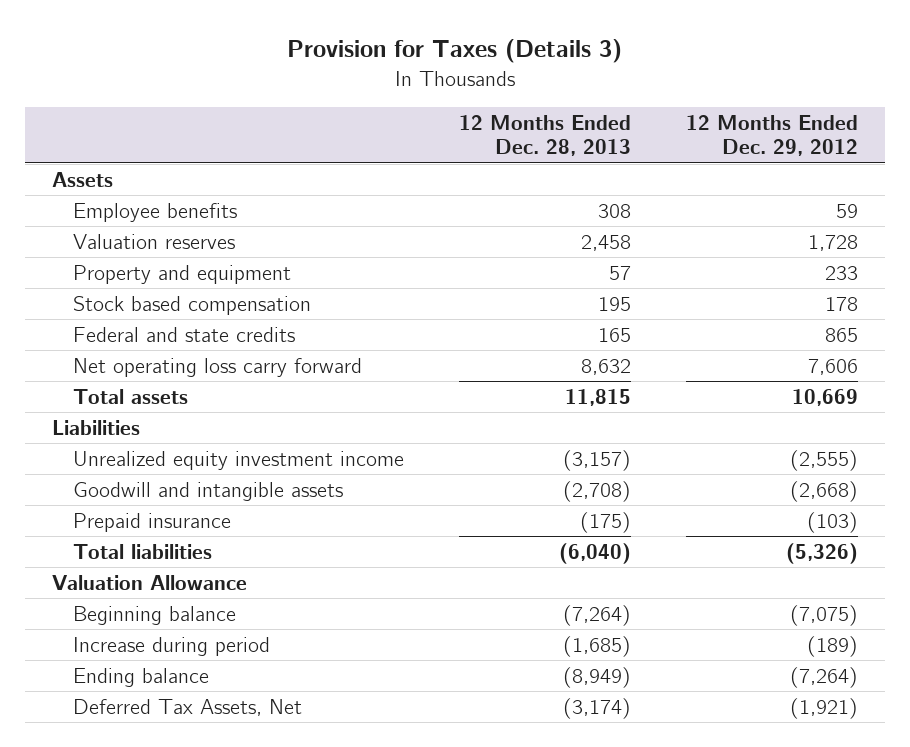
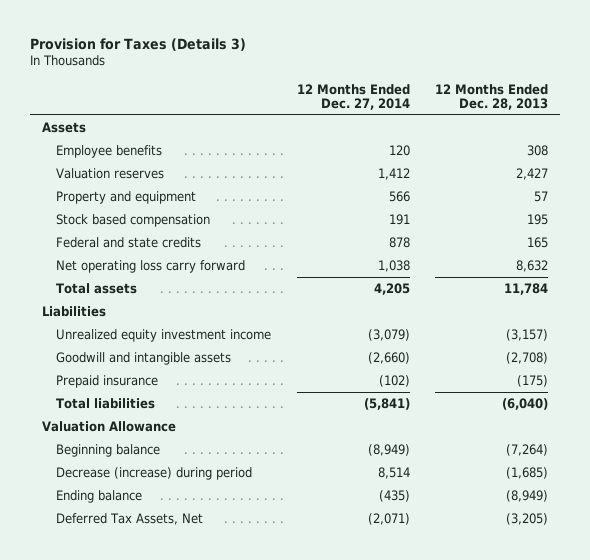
[685,114,858,157] 12 Months Ended Dec. 29, 2012 -> none
none -> [296,83,410,110] 12 Months Ended Dec. 27, 2014
[580,234,631,251] 2,458 -> [515,167,548,180] 2,427
[564,388,631,406] 11,815 -> [503,282,548,295] 11,784
[73,636,271,656] Increase during period -> [56,466,253,480] Decrease (increase) during period
[562,697,631,719] (3,174) -> [505,512,548,525] (3,205)

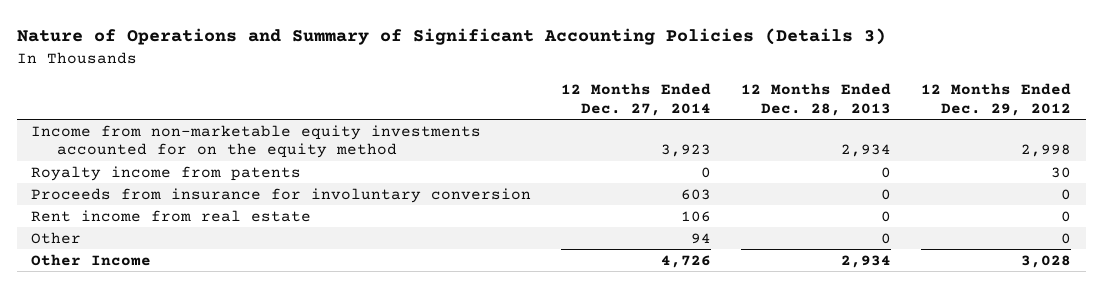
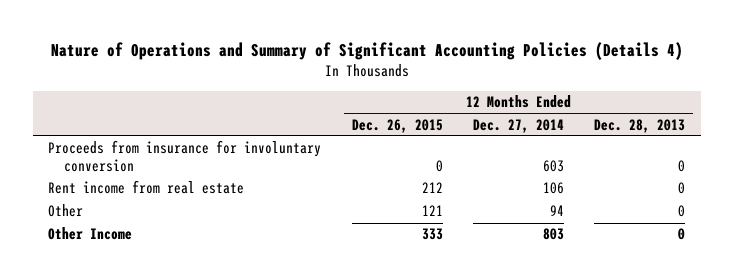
[16,28,886,46] Nature of Operations and Summary of Significant Accounting Policies (Details 3) -> [50,41,683,60] Nature of Operations and Summary of Significant Accounting Policies (Details 4)
[920,83,1071,116] 12 Months Ended Dec. 29, 2012 -> none
none -> [351,118,443,133] Dec. 26, 2015
[31,124,482,159] Income from non-marketable equity investments accounted for on the equity method -> none
[31,165,302,181] Royalty income from patents -> none
[661,254,712,268] 4,726 -> [543,228,565,241] 803
[841,254,892,268] 2,934 -> [678,228,686,241] 0

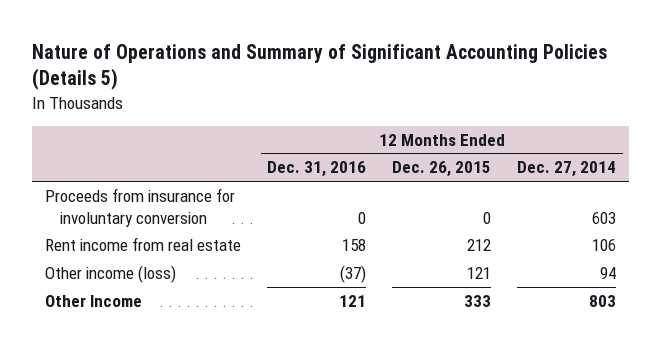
[50,41,683,60] Nature of Operations and Summary of Significant Accounting Policies (Details 4) -> [32,43,608,91] Nature of Operations and Summary of Significant Accounting Policies (Details 5)
[594,118,686,133] Dec. 28, 2013 -> none
none -> [267,161,367,178] Dec. 31, 2016
[48,204,84,218] Other -> [45,264,177,283] Other income (loss)

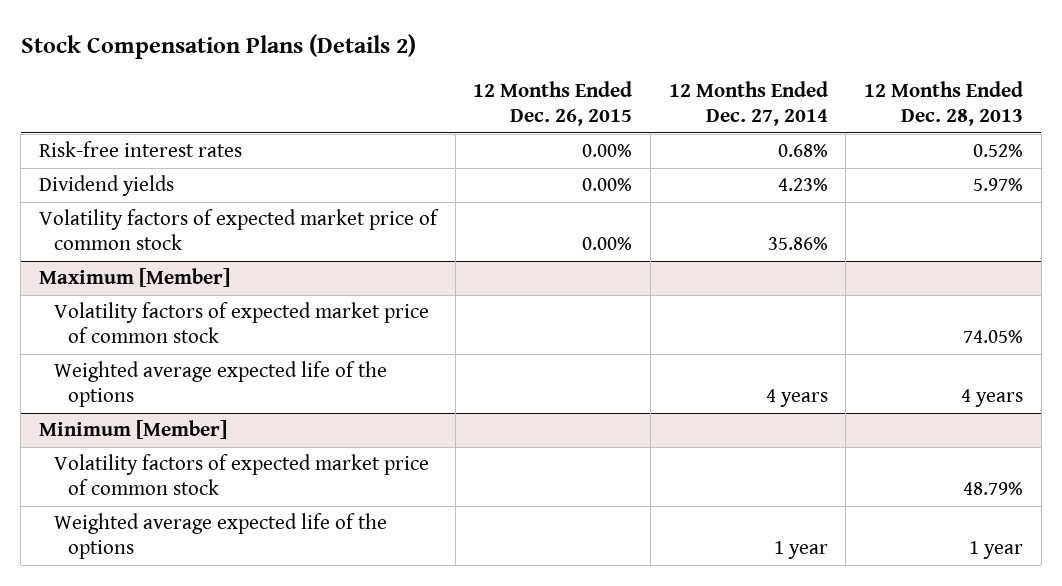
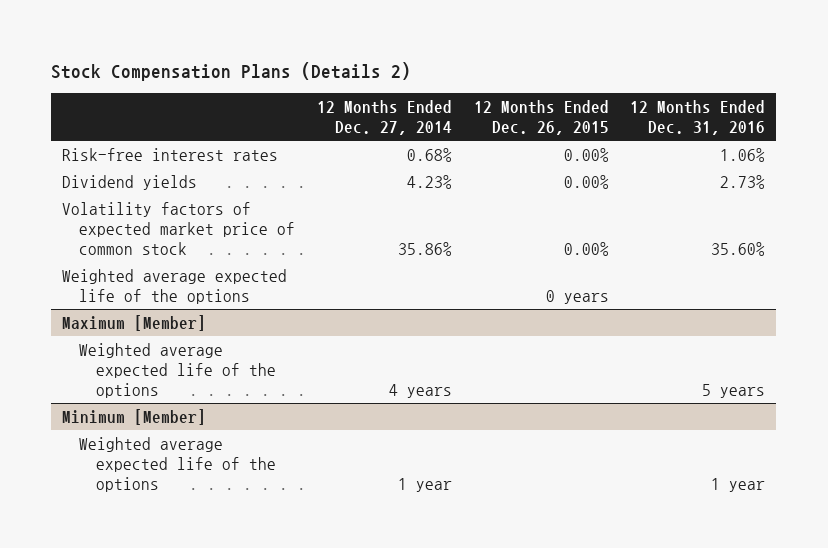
[863,81,1023,127] 12 Months Ended Dec. 28, 2013 -> none
none -> [630,100,766,136] 12 Months Ended Dec. 31, 2016
none -> [62,268,288,304] Weighted average expected life of the options
[53,302,429,344] Volatility factors of expected market price of common stock -> none
[53,454,429,496] Volatility factors of expected market price of common stock -> none

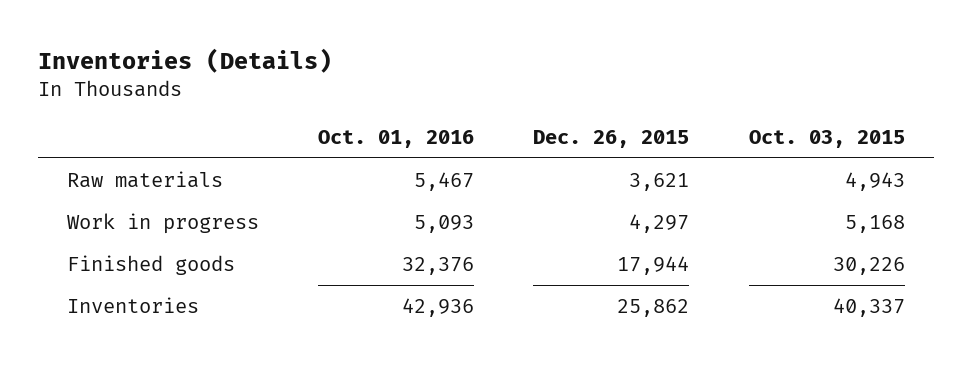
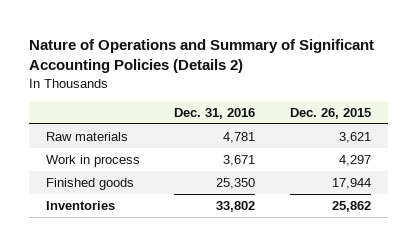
[37,47,332,73] Inventories (Details) -> [29,38,375,74] Nature of Operations and Summary of Significant Accounting Policies (Details 2)
[318,129,475,148] Oct. 01, 2016 -> none
[748,129,905,148] Oct. 03, 2015 -> none
none -> [174,107,256,119] Dec. 31, 2016
[67,212,260,234] Work in progress -> [46,154,141,167] Work in process

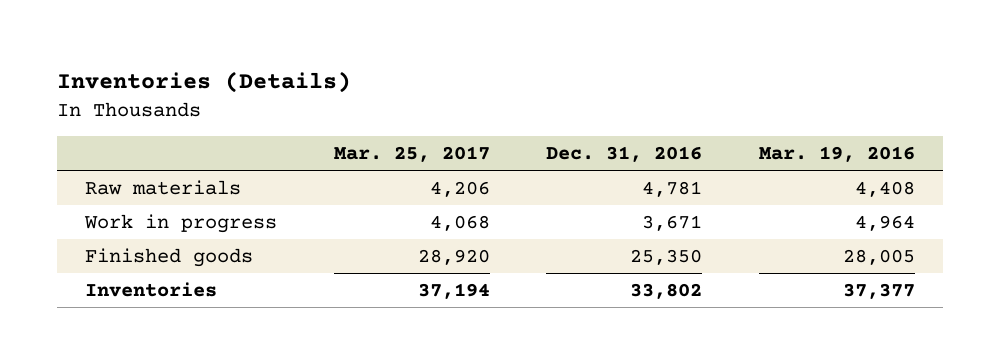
[29,38,375,74] Nature of Operations and Summary of Significant Accounting Policies (Details 2) -> [56,71,351,94] Inventories (Details)
[289,107,371,119] Dec. 26, 2015 -> none
none -> [333,146,490,163] Mar. 25, 2017
none -> [758,146,915,163] Mar. 19, 2016
[46,154,141,167] Work in process -> [84,213,278,233] Work in progress

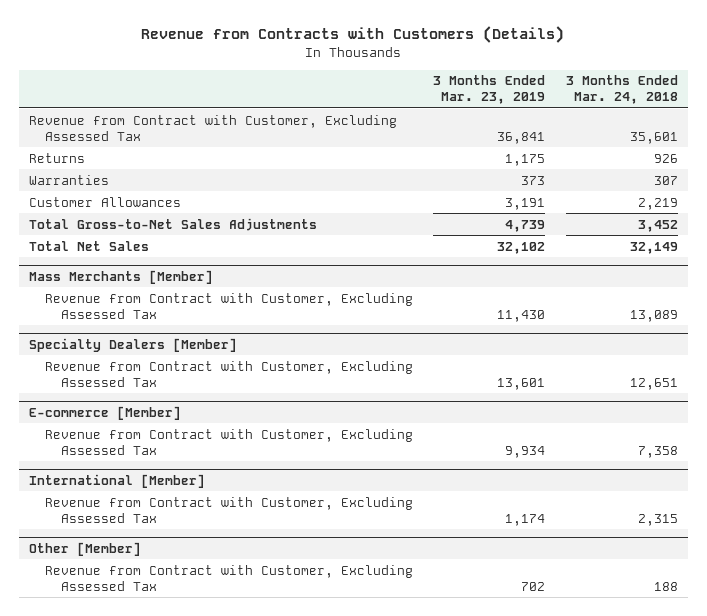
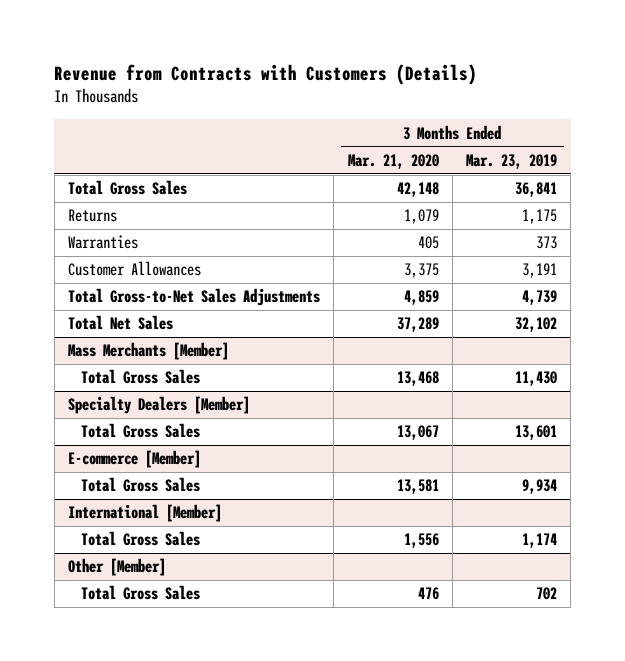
[565,75,678,105] 3 Months Ended Mar. 24, 2018 -> none
none -> [347,153,439,169] Mar. 21, 2020
[29,114,398,141] Revenue from Contract with Customer, Excluding Assessed Tax -> [68,180,188,196] Total Gross Sales
[44,292,413,319] Revenue from Contract with Customer, Excluding Assessed Tax -> [80,369,200,385] Total Gross Sales
[44,360,413,387] Revenue from Contract with Customer, Excluding Assessed Tax -> [80,423,200,439] Total Gross Sales
[44,428,413,455] Revenue from Contract with Customer, Excluding Assessed Tax -> [80,477,200,493] Total Gross Sales
[44,496,413,523] Revenue from Contract with Customer, Excluding Assessed Tax -> [80,531,200,547] Total Gross Sales
[44,564,413,591] Revenue from Contract with Customer, Excluding Assessed Tax -> [80,585,200,601] Total Gross Sales

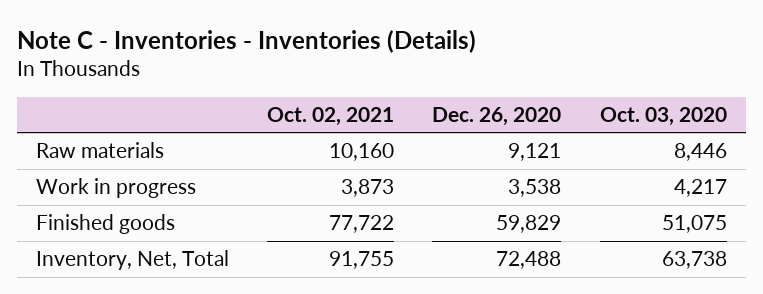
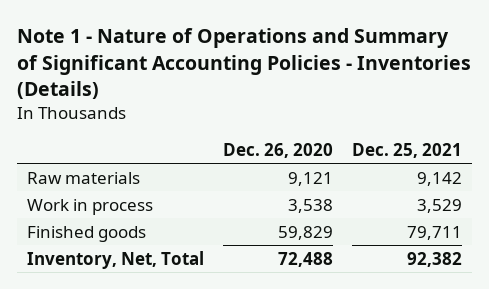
[16,29,476,53] Note C - Inventories - Inventories (Details) -> [17,28,472,100] Note 1 - Nature of Operations and Summary of Significant Accounting Policies - Inventories (Details)
[267,106,395,126] Oct. 02, 2021 -> none
[599,106,727,126] Oct. 03, 2020 -> none
none -> [352,142,463,158] Dec. 25, 2021
[35,178,196,199] Work in progress -> [26,198,153,215] Work in process

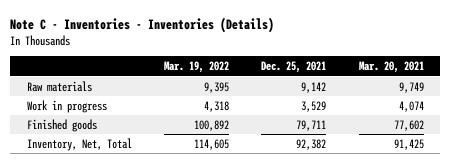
[17,28,472,100] Note 1 - Nature of Operations and Summary of Significant Accounting Policies - Inventories (Details) -> [10,16,275,33] Note C - Inventories - Inventories (Details)
[223,142,334,158] Dec. 26, 2020 -> none
none -> [163,61,229,74] Mar. 19, 2022
none -> [358,61,424,74] Mar. 20, 2021
[26,198,153,215] Work in process -> [26,99,107,113] Work in progress

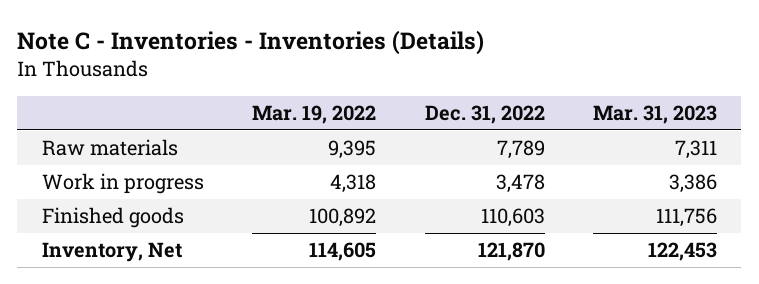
[261,61,327,74] Dec. 25, 2021 -> none
[358,61,424,74] Mar. 20, 2021 -> none
none -> [424,104,545,124] Dec. 31, 2022
none -> [593,104,718,124] Mar. 31, 2023
[26,137,132,151] Inventory, Net, Total -> [41,242,182,263] Inventory, Net

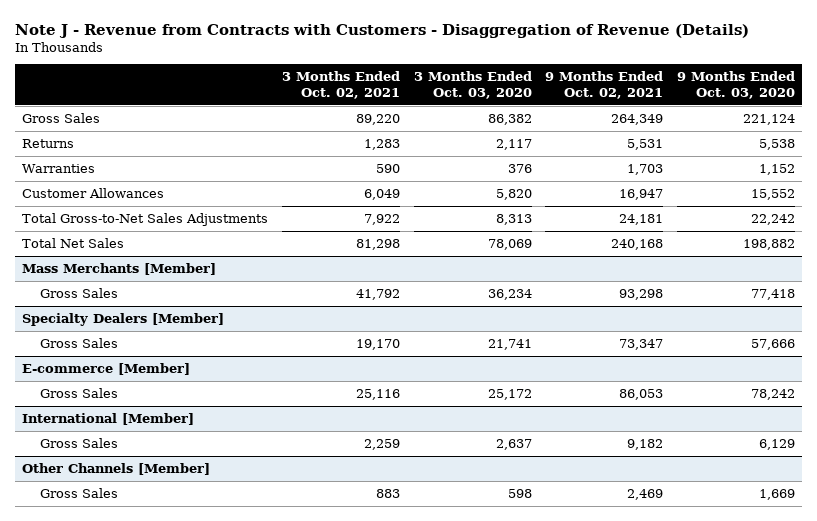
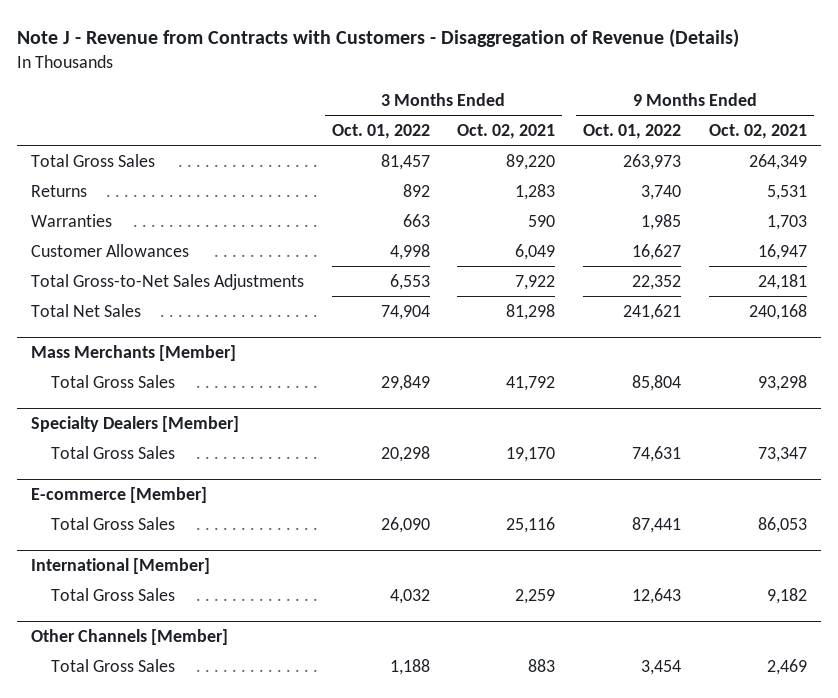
[413,71,532,99] 3 Months Ended Oct. 03, 2020 -> none
[677,71,796,99] 9 Months Ended Oct. 03, 2020 -> none
none -> [331,123,430,139] Oct. 01, 2022
none -> [583,123,682,139] Oct. 01, 2022
[22,113,101,124] Gross Sales -> [30,153,155,167] Total Gross Sales
[40,288,119,299] Gross Sales -> [51,374,176,388] Total Gross Sales
[40,338,119,349] Gross Sales -> [51,445,176,459] Total Gross Sales
[40,388,119,399] Gross Sales -> [51,516,176,530] Total Gross Sales
[40,438,119,449] Gross Sales -> [51,587,176,601] Total Gross Sales
[40,488,119,499] Gross Sales -> [51,658,176,672] Total Gross Sales

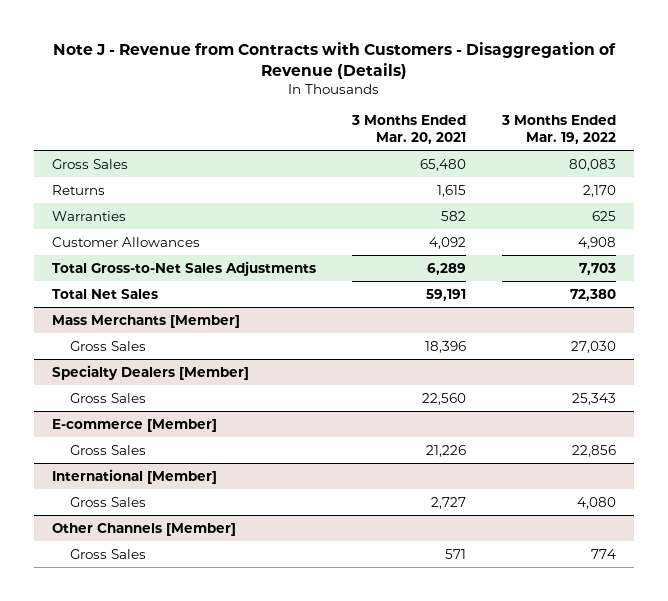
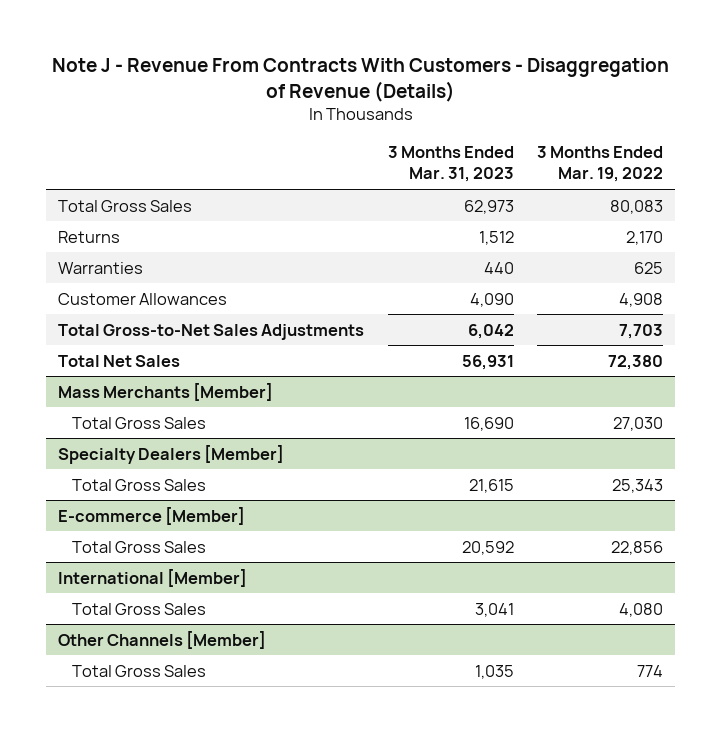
[53,42,617,79] Note J - Revenue from Contracts with Customers - Disaggregation of Revenue (Details) -> [51,57,669,102] Note J - Revenue From Contracts With Customers - Disaggregation of Revenue (Details)
[351,115,467,145] 3 Months Ended Mar. 20, 2021 -> none
none -> [387,146,514,183] 3 Months Ended Mar. 31, 2023
[52,158,129,169] Gross Sales -> [57,199,192,212] Total Gross Sales
[69,340,146,351] Gross Sales -> [71,416,206,429] Total Gross Sales
[69,392,146,403] Gross Sales -> [71,478,206,491] Total Gross Sales
[69,444,146,455] Gross Sales -> [71,540,206,553] Total Gross Sales
[69,496,146,507] Gross Sales -> [71,602,206,615] Total Gross Sales
[69,548,146,559] Gross Sales -> [71,664,206,677] Total Gross Sales

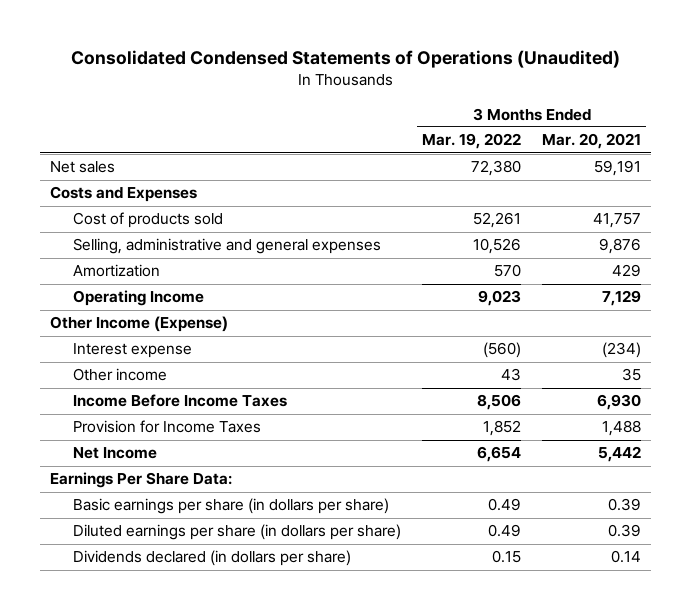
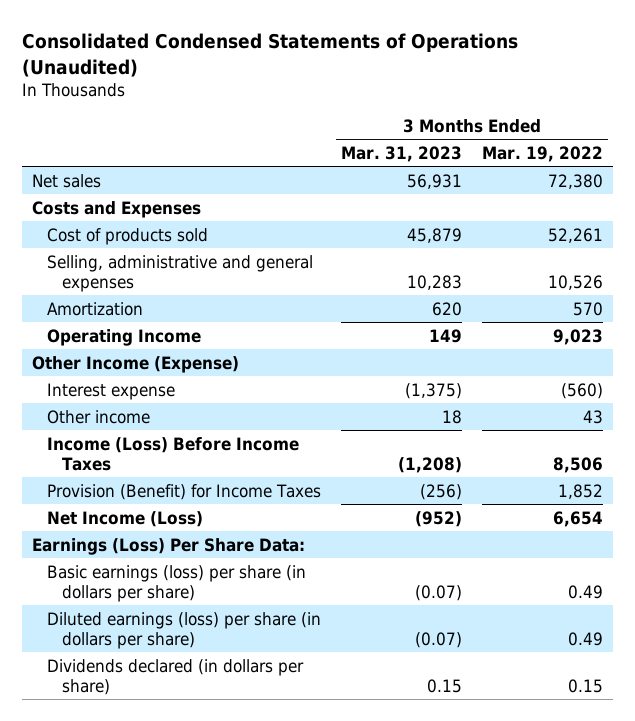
[542,133,642,150] Mar. 20, 2021 -> none
none -> [340,146,462,163] Mar. 31, 2023
[73,394,288,408] Income Before Income Taxes -> [46,436,299,471] Income (Loss) Before Income Taxes
[73,420,262,434] Provision for Income Taxes -> [46,483,321,500] Provision (Benefit) for Income Taxes
[73,447,158,460] Net Income -> [46,510,203,527] Net Income (Loss)
[50,472,233,489] Earnings Per Share Data: -> [31,537,305,555] Earnings (Loss) Per Share Data:
[73,498,390,515] Basic earnings per share (in dollars per share) -> [46,564,306,602] Basic earnings (loss) per share (in dollars per share)
[73,524,402,541] Diluted earnings per share (in dollars per share) -> [46,611,321,649] Diluted earnings (loss) per share (in dollars per share)

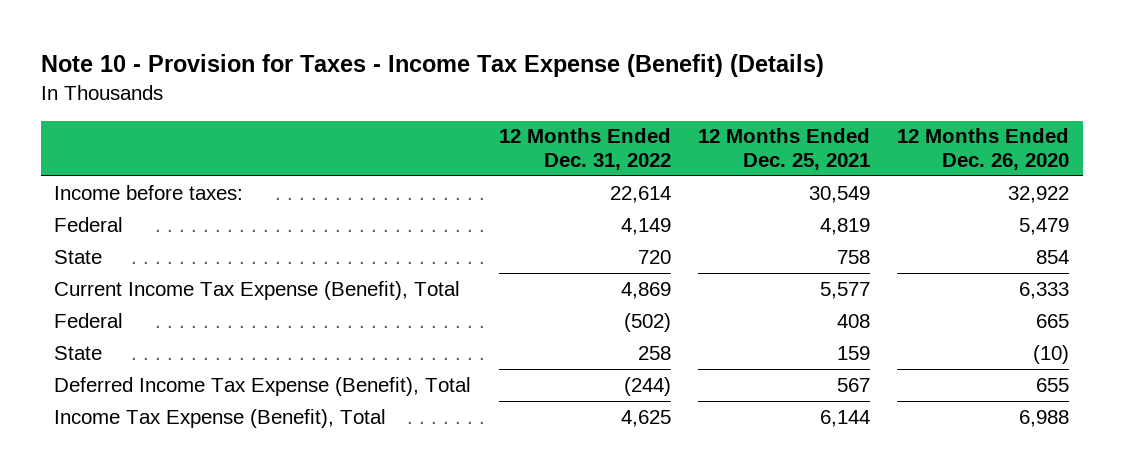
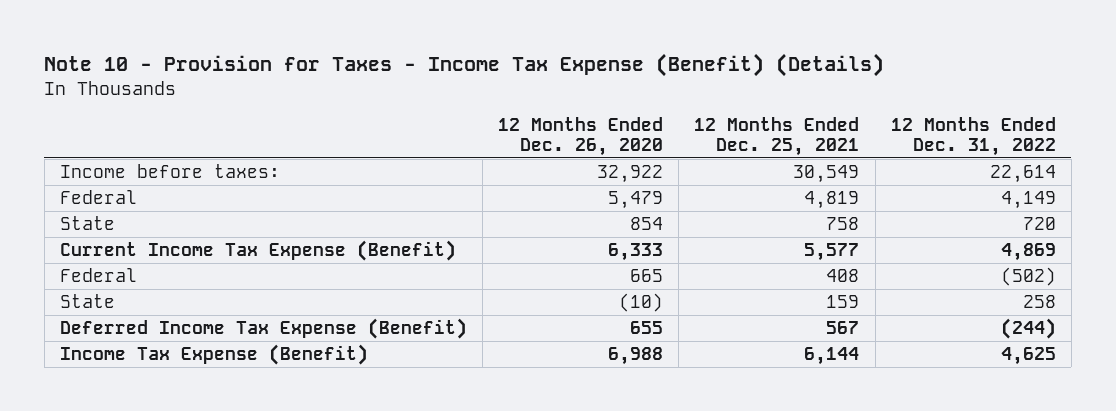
[54,280,461,300] Current Income Tax Expense (Benefit), Total -> [60,239,457,261] Current Income Tax Expense (Benefit)
[54,376,472,396] Deferred Income Tax Expense (Benefit), Total -> [60,317,468,339] Deferred Income Tax Expense (Benefit)
[54,408,387,428] Income Tax Expense (Benefit), Total -> [60,343,369,365] Income Tax Expense (Benefit)

